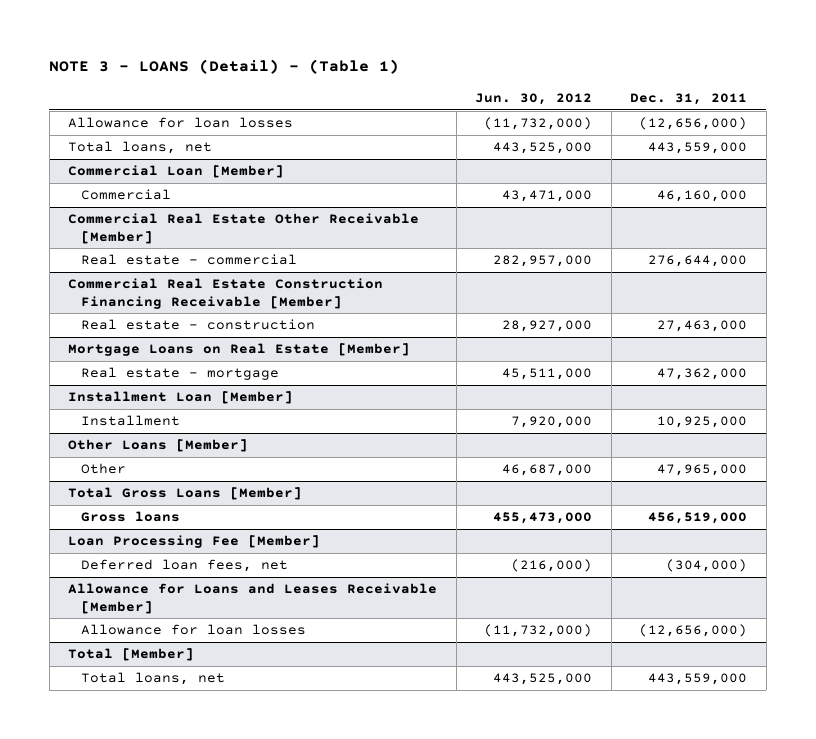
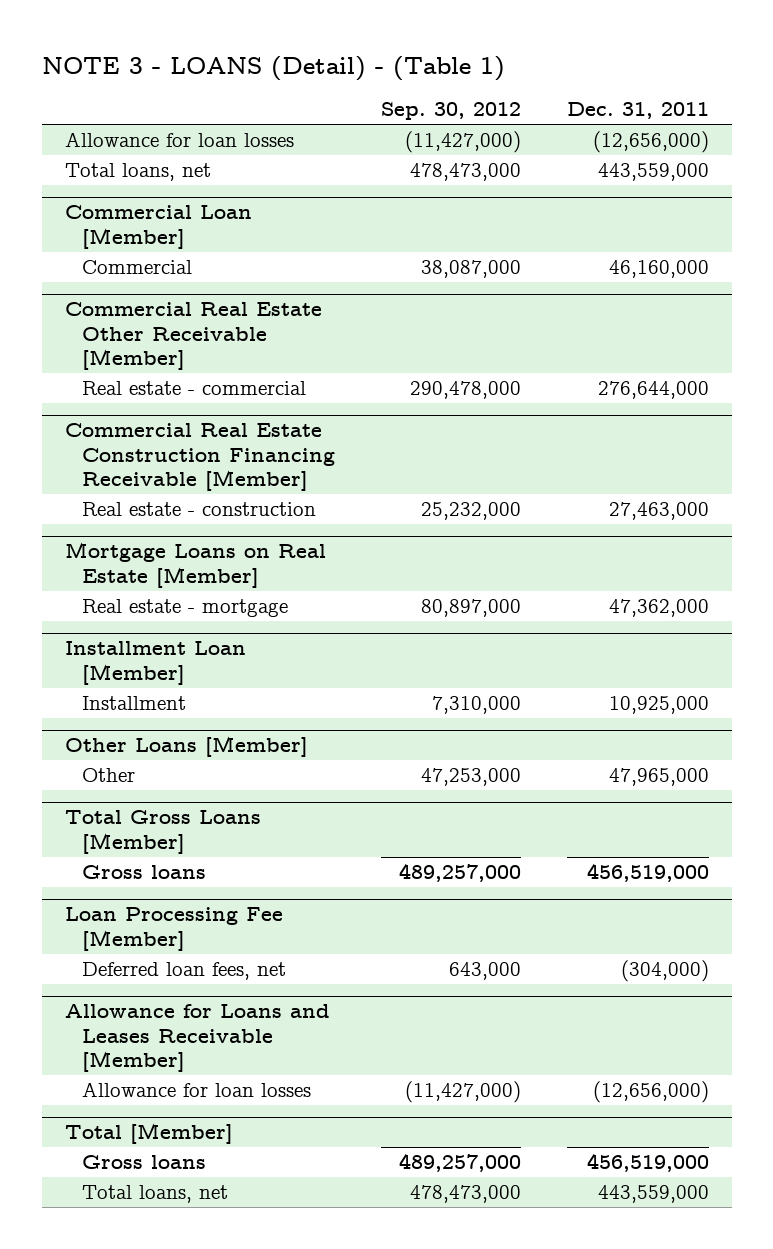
[475,92,593,105] Jun. 30, 2012 -> none
none -> [380,102,521,121] Sep. 30, 2012
none -> [81,1155,206,1170] Gross loans

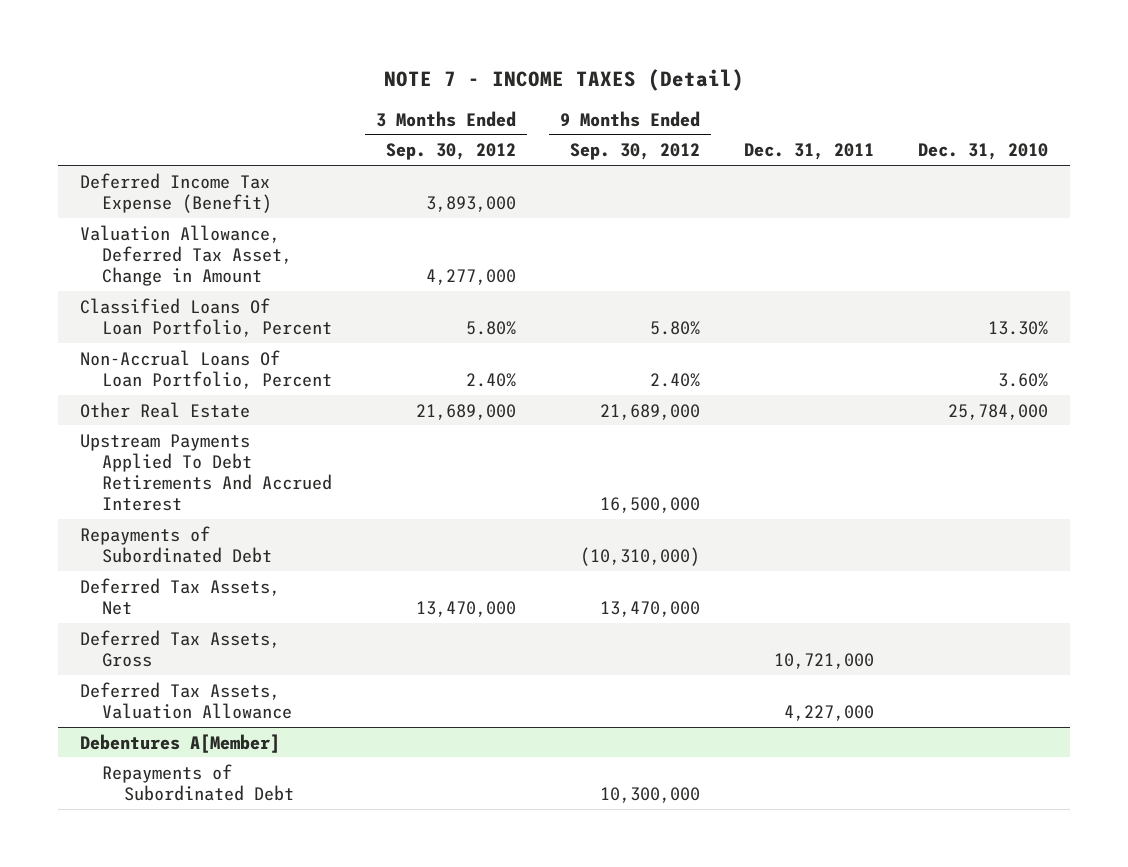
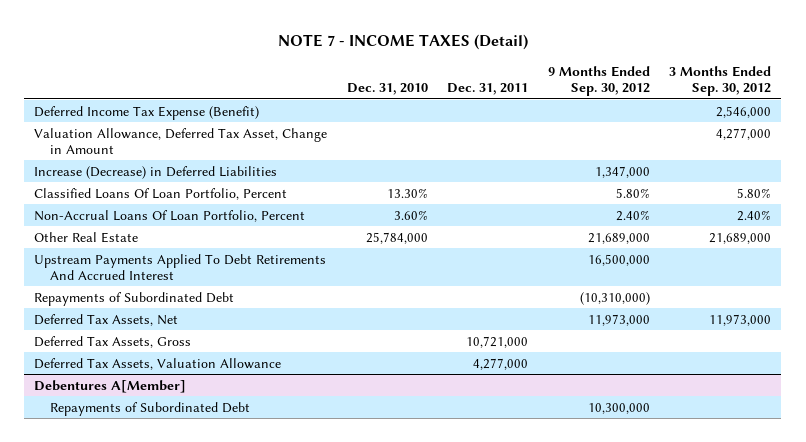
[426,195,517,212] 3,893,000 -> [716,105,772,118] 2,546,000
none -> [34,165,278,179] Increase (Decrease) in Deferred Liabilities
[416,600,517,617] 13,470,000 -> [709,313,772,326] 11,973,000
[600,600,701,617] 13,470,000 -> [587,313,650,326] 11,973,000
[784,704,875,721] 4,227,000 -> [473,357,529,370] 4,277,000

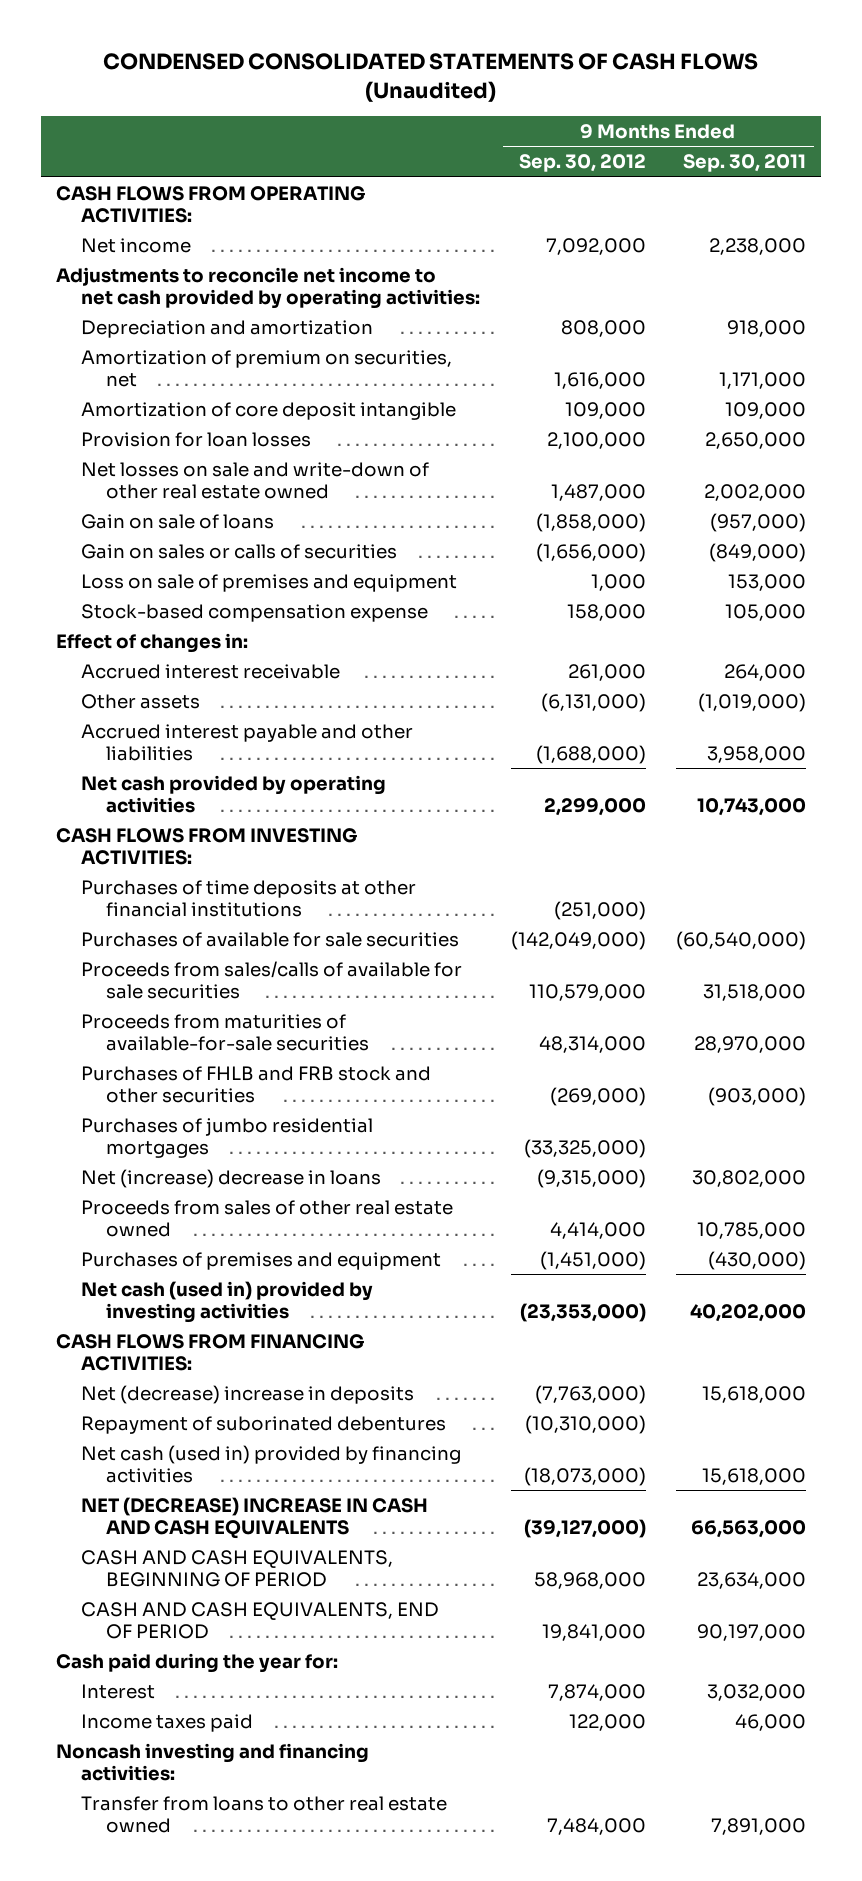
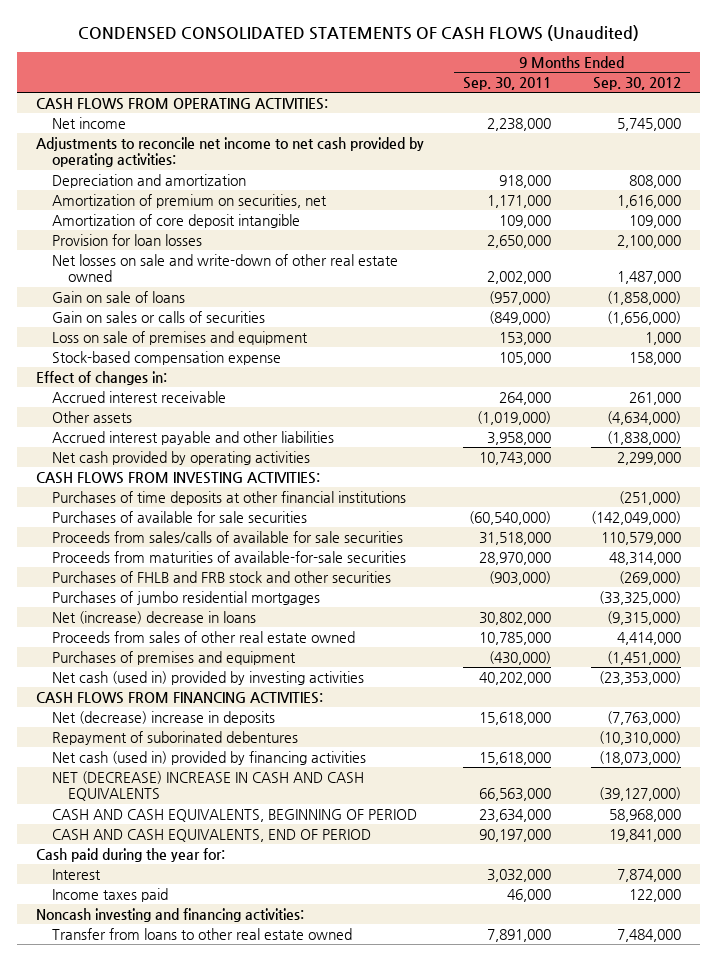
[545,237,646,255] 7,092,000 -> [616,117,681,131] 5,745,000
[540,692,646,712] (6,131,000) -> [606,410,681,425] (4,634,000)
[535,744,646,764] (1,688,000) -> [606,430,681,445] (1,838,000)

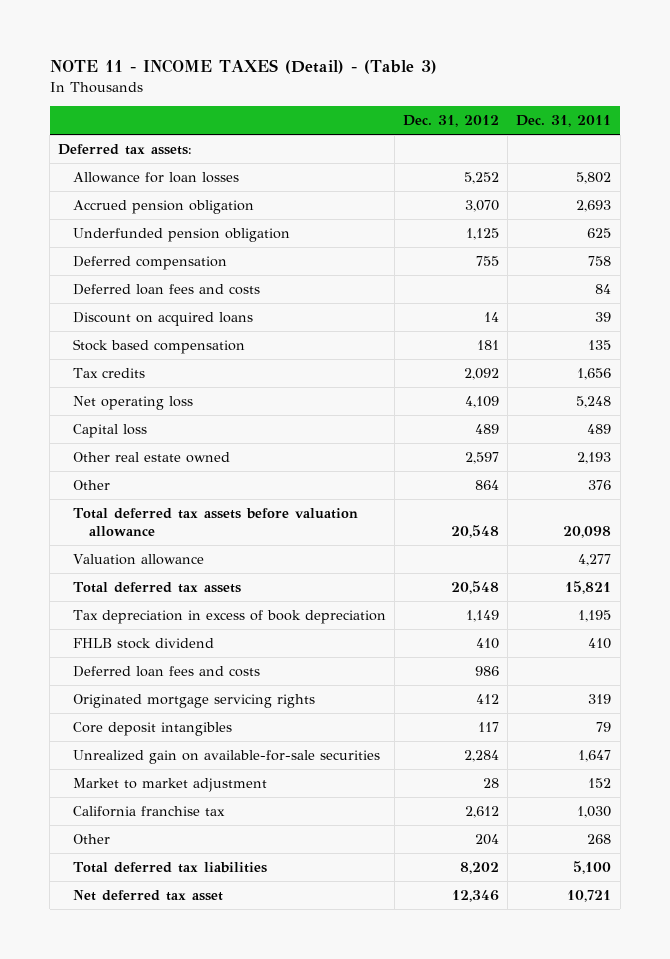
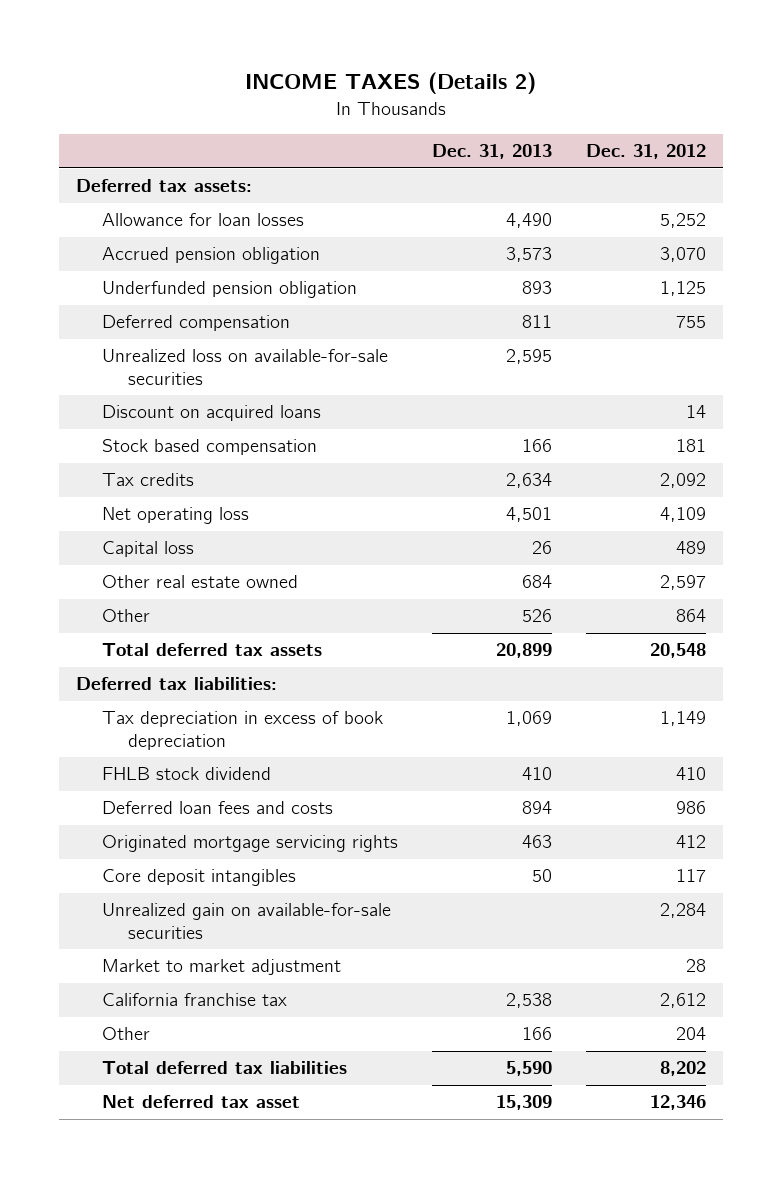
[49,59,437,75] NOTE 11 - INCOME TAXES (Detail) - (Table 3) -> [245,71,537,94] INCOME TAXES (Details 2)
[516,114,612,127] Dec. 31, 2011 -> none
none -> [432,144,553,160] Dec. 31, 2013
[73,283,261,295] Deferred loan fees and costs -> none
none -> [101,349,388,385] Unrealized loss on available-for-sale securities
[73,507,359,536] Total deferred tax assets before valuation allowance -> none
[73,553,205,565] Valuation allowance -> none
none -> [76,677,278,691] Deferred tax liabilities:

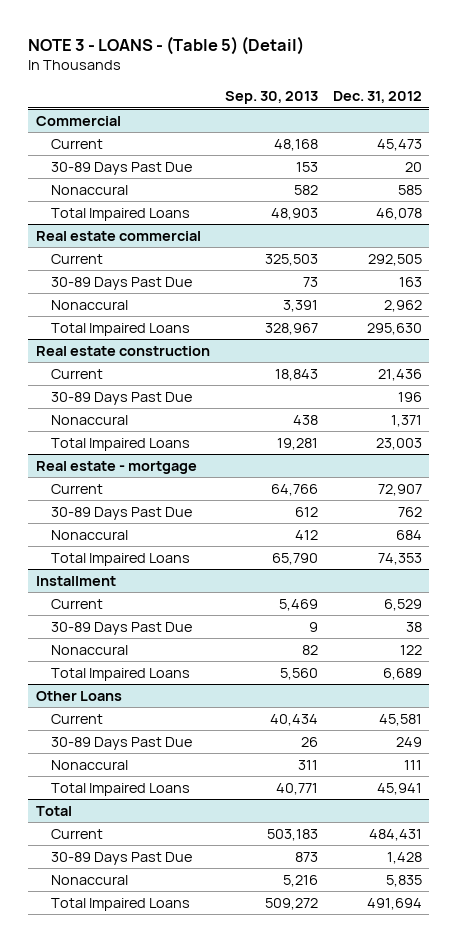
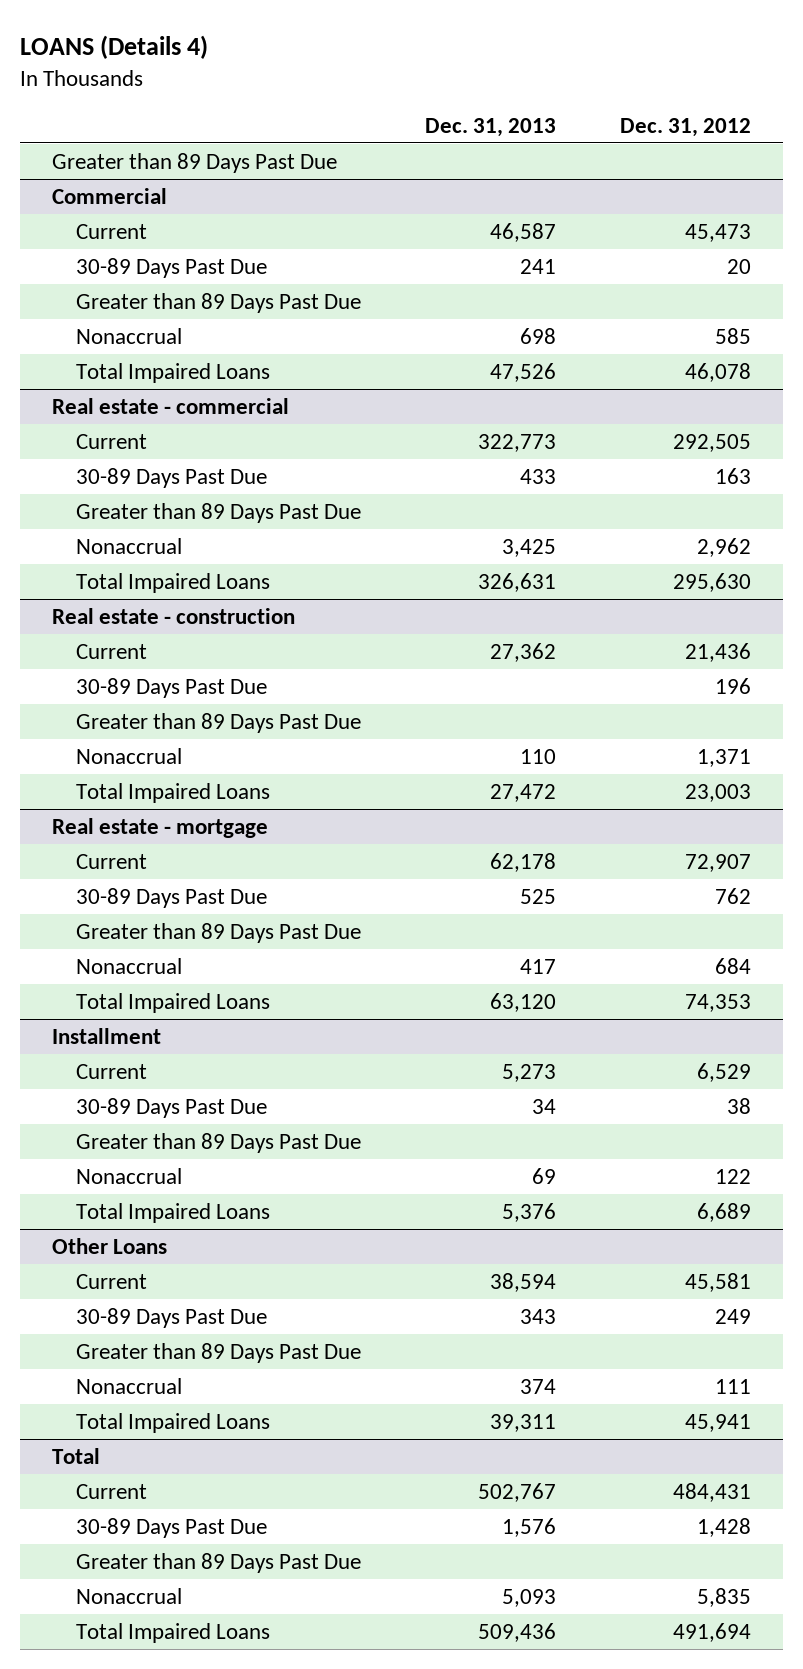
[28,35,305,55] NOTE 3 - LOANS - (Table 5) (Detail) -> [20,35,209,60] LOANS (Details 4)
[224,91,318,105] Sep. 30, 2013 -> none
none -> [425,117,557,137] Dec. 31, 2013
none -> [52,152,338,173] Greater than 89 Days Past Due
none -> [76,292,362,313] Greater than 89 Days Past Due
[51,184,129,195] Nonaccural -> [76,327,183,344] Nonaccrual
[35,230,201,241] Real estate commercial -> [52,397,290,414] Real estate - commercial
none -> [76,502,362,523] Greater than 89 Days Past Due
[51,299,129,310] Nonaccural -> [76,537,183,554] Nonaccrual
[35,345,210,356] Real estate construction -> [52,607,296,624] Real estate - construction
none -> [76,712,362,733] Greater than 89 Days Past Due
[51,414,129,425] Nonaccural -> [76,747,183,764] Nonaccrual
none -> [76,922,362,943] Greater than 89 Days Past Due
[51,529,129,540] Nonaccural -> [76,957,183,974] Nonaccrual
none -> [76,1132,362,1153] Greater than 89 Days Past Due
[51,644,129,655] Nonaccural -> [76,1167,183,1184] Nonaccrual
none -> [76,1342,362,1363] Greater than 89 Days Past Due
[51,759,129,770] Nonaccural -> [76,1377,183,1394] Nonaccrual
none -> [76,1552,362,1573] Greater than 89 Days Past Due
[51,874,129,885] Nonaccural -> [76,1587,183,1604] Nonaccrual

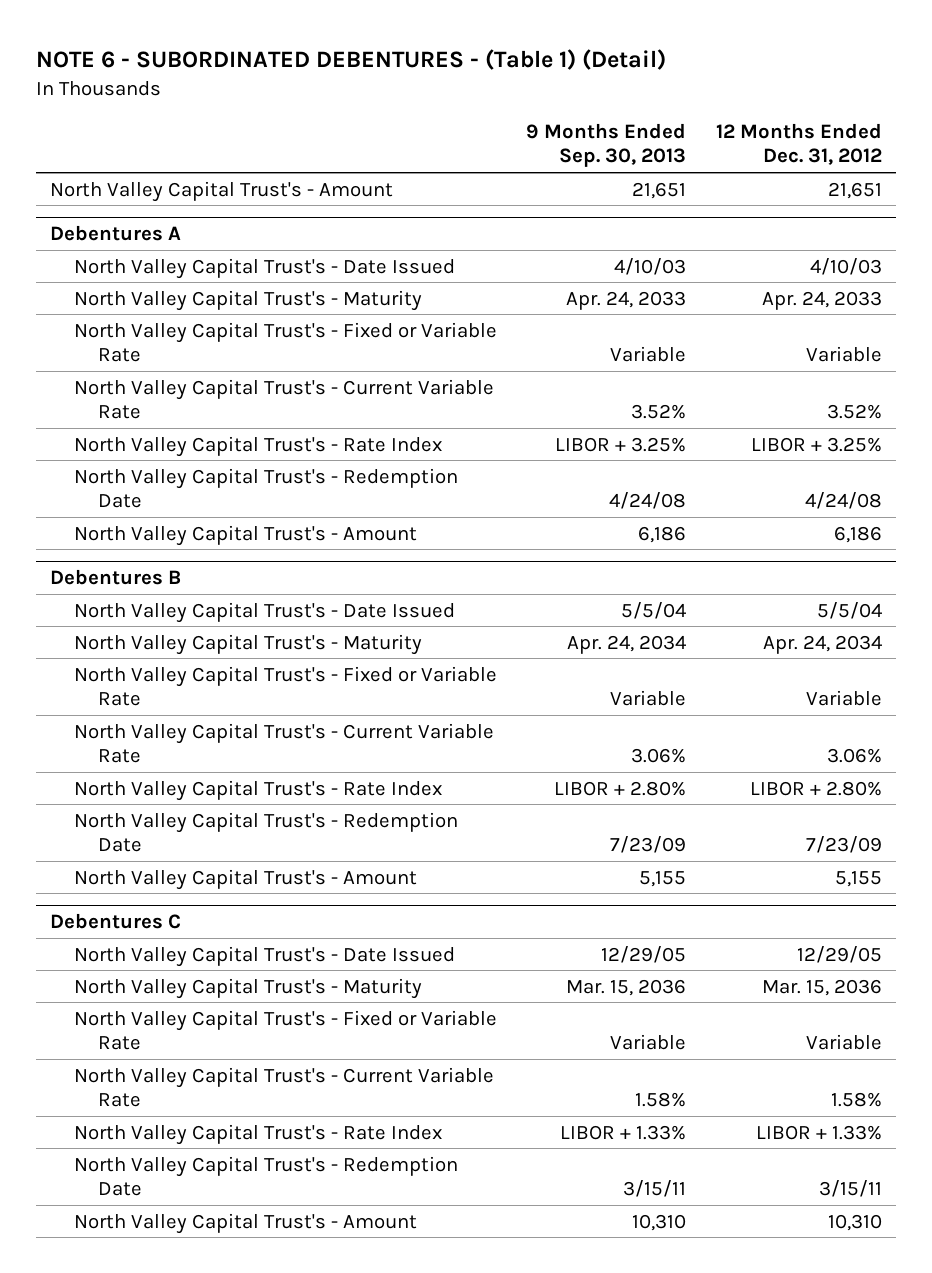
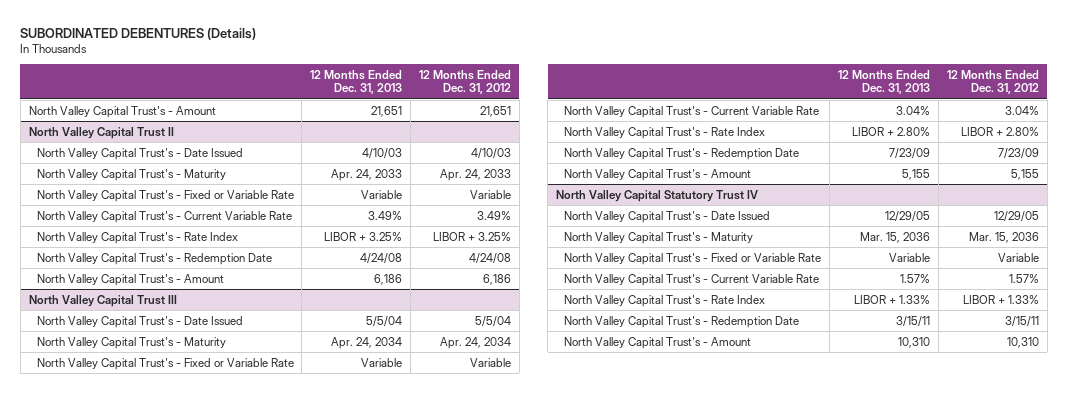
[35,49,666,71] NOTE 6 - SUBORDINATED DEBENTURES - (Table 1) (Detail) -> [20,27,257,40] SUBORDINATED DEBENTURES (Details)
[526,122,687,168] 9 Months Ended Sep. 30, 2013 -> none
none -> [310,69,403,95] 12 Months Ended Dec. 31, 2013
[50,225,182,242] Debentures A -> none
none -> [28,126,174,139] North Valley Capital Trust II
[826,404,882,420] 3.52% -> [477,210,512,220] 3.49%
[50,569,182,586] Debentures B -> none
none -> [28,294,177,307] North Valley Capital Trust III
[826,748,882,764] 3.06% -> [1004,105,1039,115] 3.04%
[50,913,182,930] Debentures C -> none
none -> [556,189,759,202] North Valley Capital Statutory Trust IV
[830,1092,882,1108] 1.58% -> [1008,273,1039,283] 1.57%

